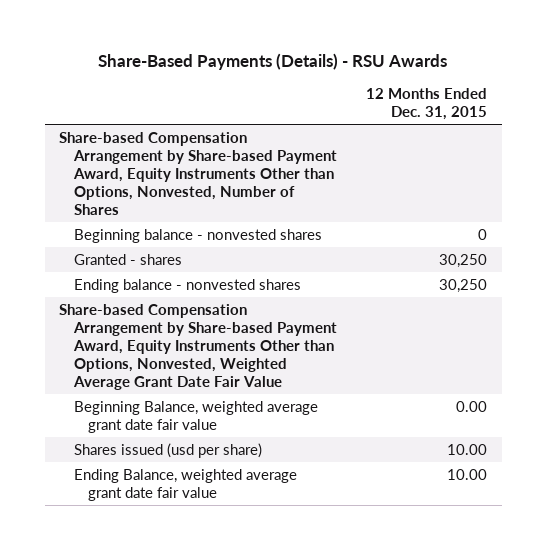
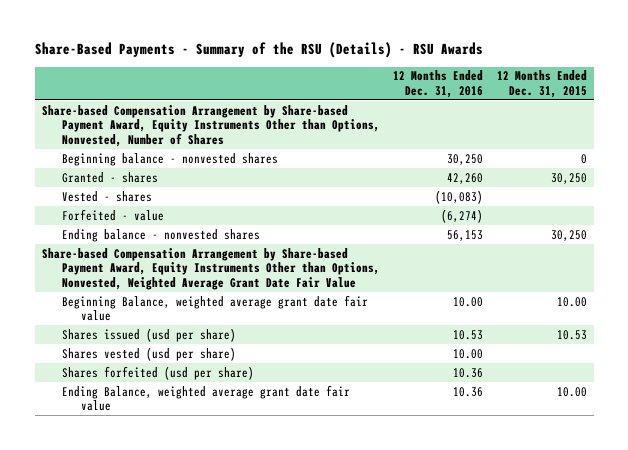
[98,53,448,71] Share-Based Payments (Details) - RSU Awards -> [34,42,483,59] Share-Based Payments - Summary of the RSU (Details) - RSU Awards
none -> [393,70,484,98] 12 Months Ended Dec. 31, 2016
none -> [61,190,152,202] Vested - shares
none -> [61,208,164,221] Forfeited - value
[456,400,488,412] 0.00 -> [556,296,587,307] 10.00
[447,443,488,455] 10.00 -> [556,329,587,340] 10.53
none -> [61,346,236,361] Shares vested (usd per share)
none -> [61,365,254,380] Shares forfeited (usd per share)

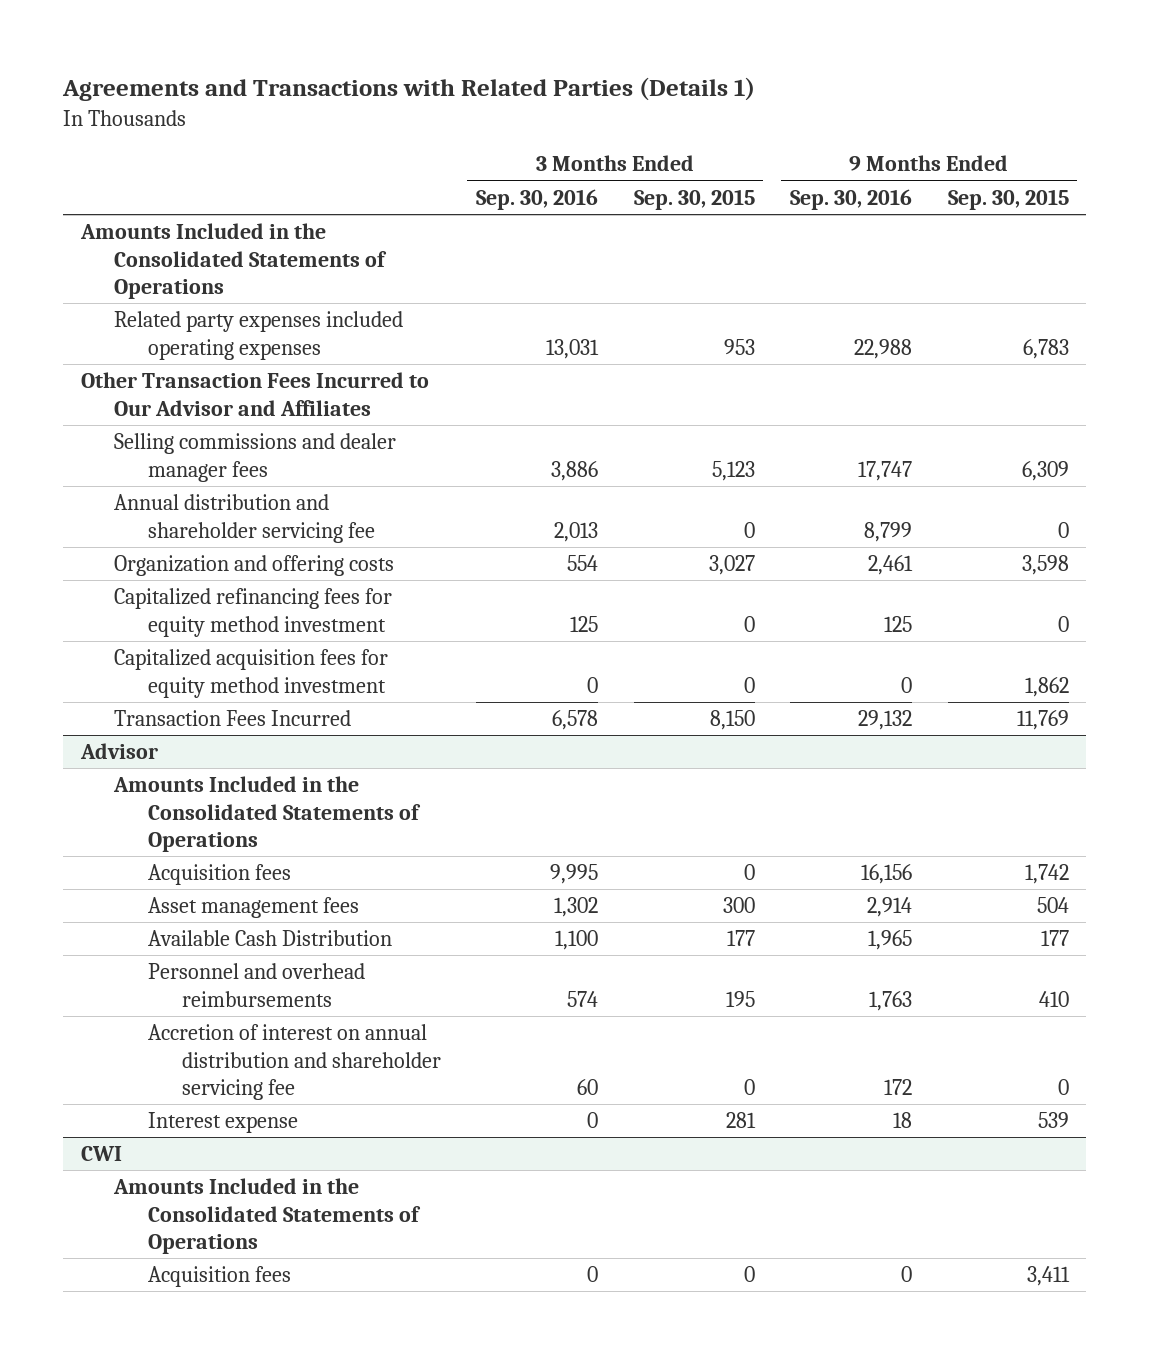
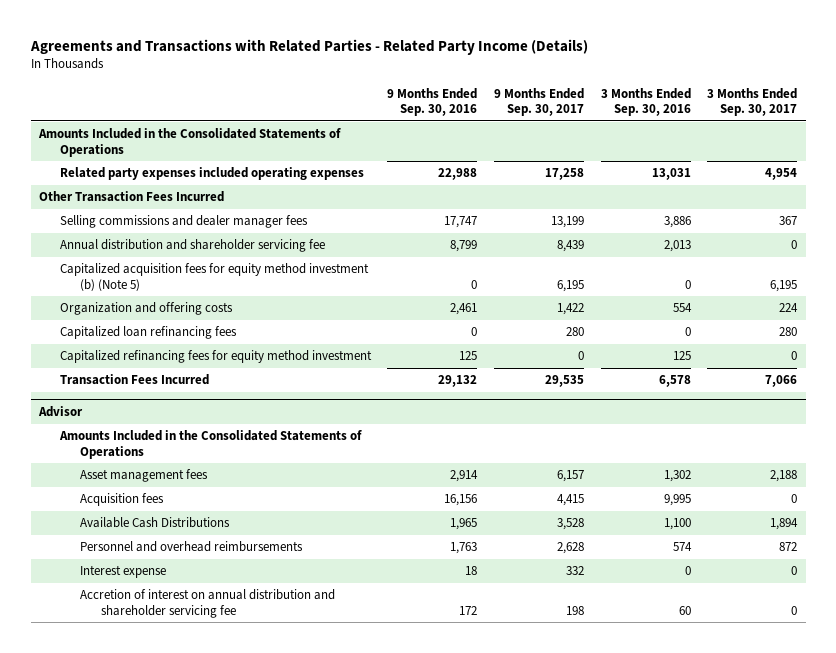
[61,77,755,102] Agreements and Transactions with Related Parties (Details 1) -> [29,38,588,55] Agreements and Transactions with Related Parties - Related Party Income (Details)
[633,188,755,210] Sep. 30, 2015 -> none
[947,188,1069,210] Sep. 30, 2015 -> none
none -> [493,87,584,116] 9 Months Ended Sep. 30, 2017
none -> [707,87,798,116] 3 Months Ended Sep. 30, 2017
[80,372,429,416] Other Transaction Fees Incurred to Our Advisor and Affiliates -> [39,191,225,203] Other Transaction Fees Incurred
none -> [59,263,369,291] Capitalized acquisition fees for equity method investment (b) (Note 5)
none -> [59,326,237,340] Capitalized loan refinancing fees
[114,649,389,698] Capitalized acquisition fees for equity method investment -> none
[147,864,291,886] Acquisition fees -> [80,493,165,507] Acquisition fees
[147,930,392,947] Available Cash Distribution -> [80,517,231,529] Available Cash Distributions
[80,1146,122,1162] CWI -> none
[113,1178,421,1255] Amounts Included in the Consolidated Statements of Operations -> none
[147,1266,291,1288] Acquisition fees -> none
[147,1024,441,1101] Accretion of interest on annual distribution and shareholder servicing fee -> [80,589,336,618] Accretion of interest on annual distribution and shareholder servicing fee

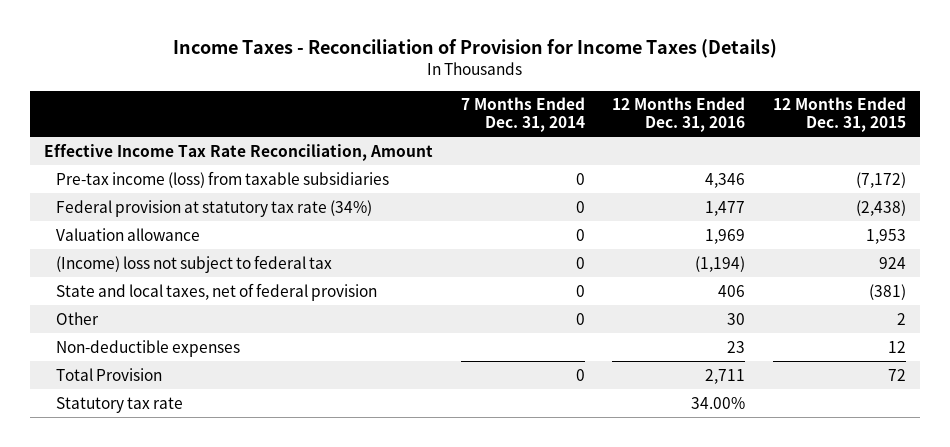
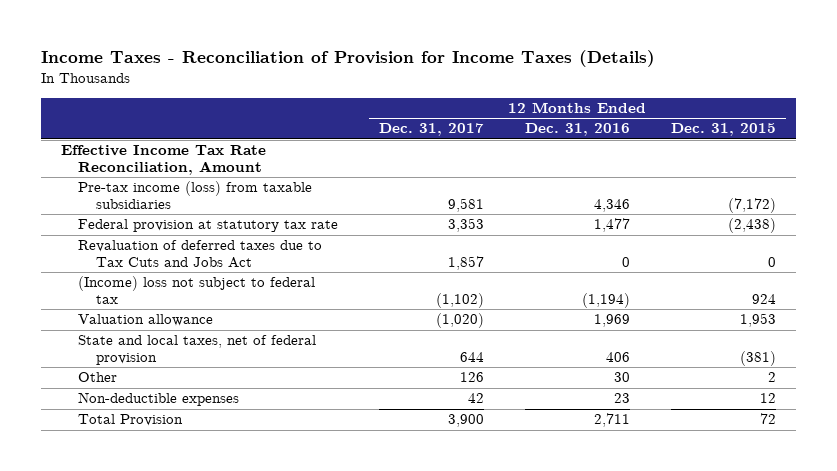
[460,97,585,133] 7 Months Ended Dec. 31, 2014 -> none
none -> [379,123,485,137] Dec. 31, 2017
[55,199,372,217] Federal provision at statutory tax rate (34%) -> [78,219,339,233] Federal provision at statutory tax rate
none -> [78,240,323,269] Revaluation of deferred taxes due to Tax Cuts and Jobs Act
[55,227,200,241] Valuation allowance -> [78,314,214,327] Valuation allowance
[55,396,183,413] Statutory tax rate -> none

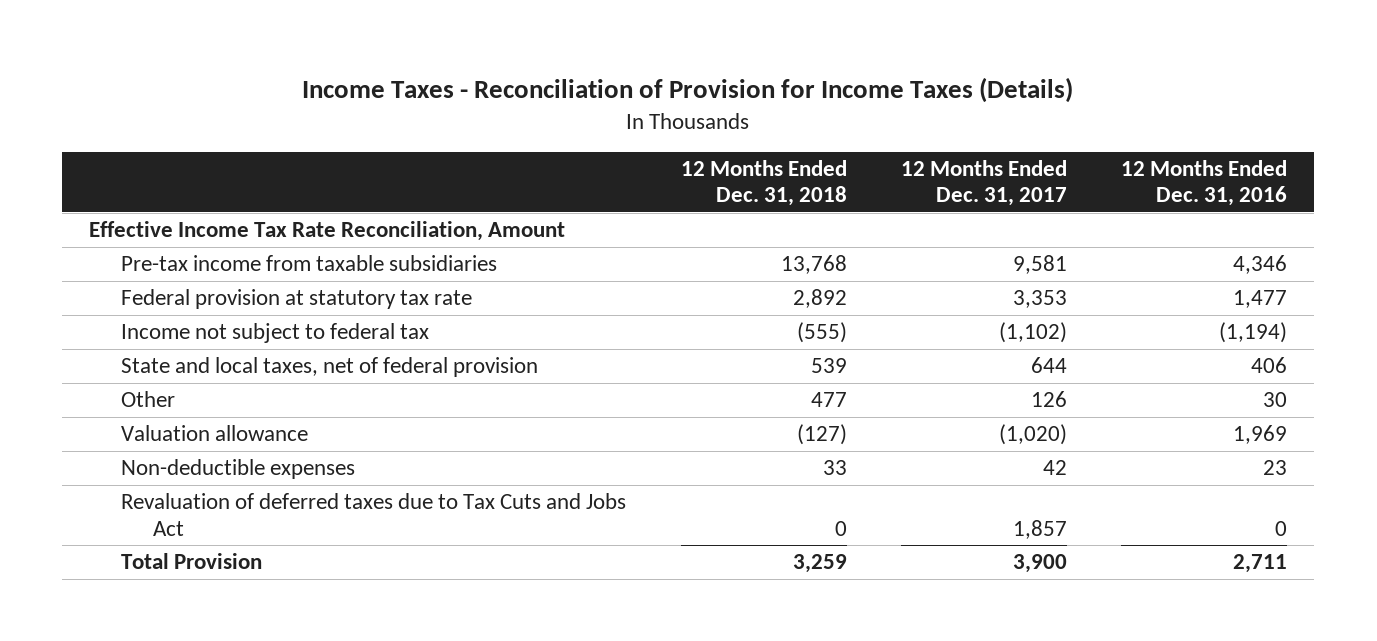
[670,123,776,137] Dec. 31, 2015 -> none
none -> [680,159,847,207] 12 Months Ended Dec. 31, 2018
[78,181,313,210] Pre-tax income (loss) from taxable subsidiaries -> [121,255,498,272] Pre-tax income from taxable subsidiaries
[78,276,316,305] (Income) loss not subject to federal tax -> [121,323,430,344] Income not subject to federal tax
[78,314,214,327] Valuation allowance -> [121,425,309,442] Valuation allowance
[78,240,323,269] Revaluation of deferred taxes due to Tax Cuts and Jobs Act -> [121,493,627,536] Revaluation of deferred taxes due to Tax Cuts and Jobs Act

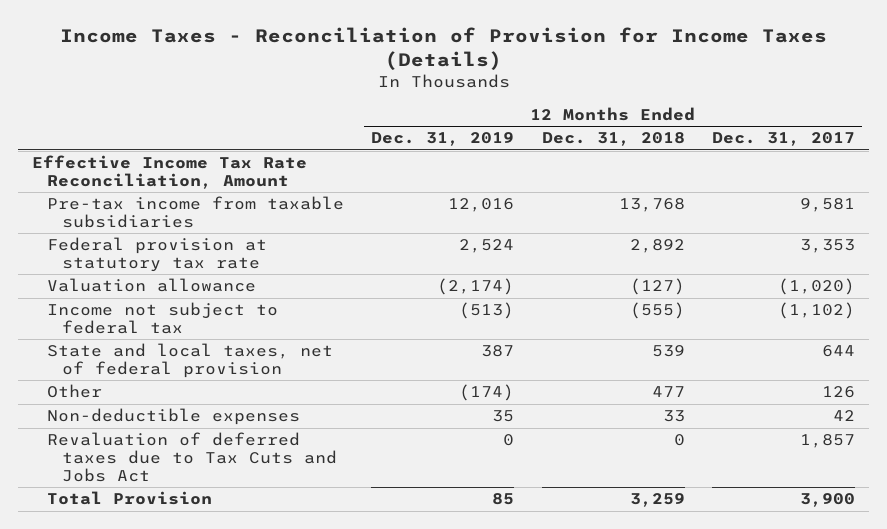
[1121,159,1288,207] 12 Months Ended Dec. 31, 2016 -> none
none -> [371,132,515,147] Dec. 31, 2019
[121,425,309,442] Valuation allowance -> [46,278,256,293] Valuation allowance

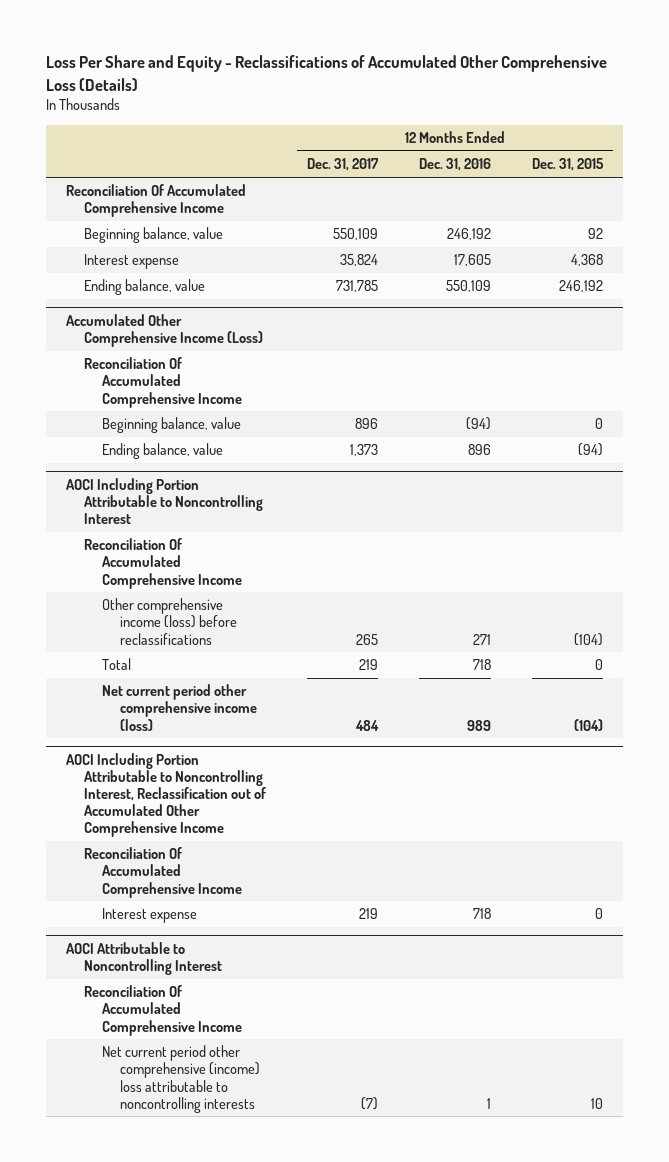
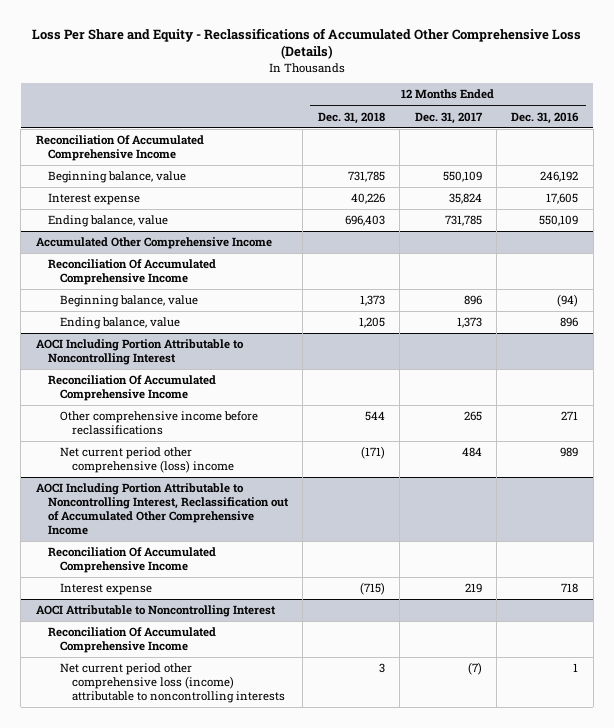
[531,158,604,172] Dec. 31, 2015 -> none
none -> [317,111,385,124] Dec. 31, 2018
[66,313,264,347] Accumulated Other Comprehensive Income (Loss) -> [35,237,272,250] Accumulated Other Comprehensive Income
[102,658,132,671] Total -> none
[102,598,237,645] Other comprehensive income (loss) before reclassifications -> [59,411,258,435] Other comprehensive income before reclassifications
[102,684,257,731] Net current period other comprehensive income (loss) -> [59,447,235,473] Net current period other comprehensive (loss) income
[102,1045,260,1113] Net current period other comprehensive (income) loss attributable to noncontrolling interests -> [59,663,286,703] Net current period other comprehensive loss (income) attributable to noncontrolling interests

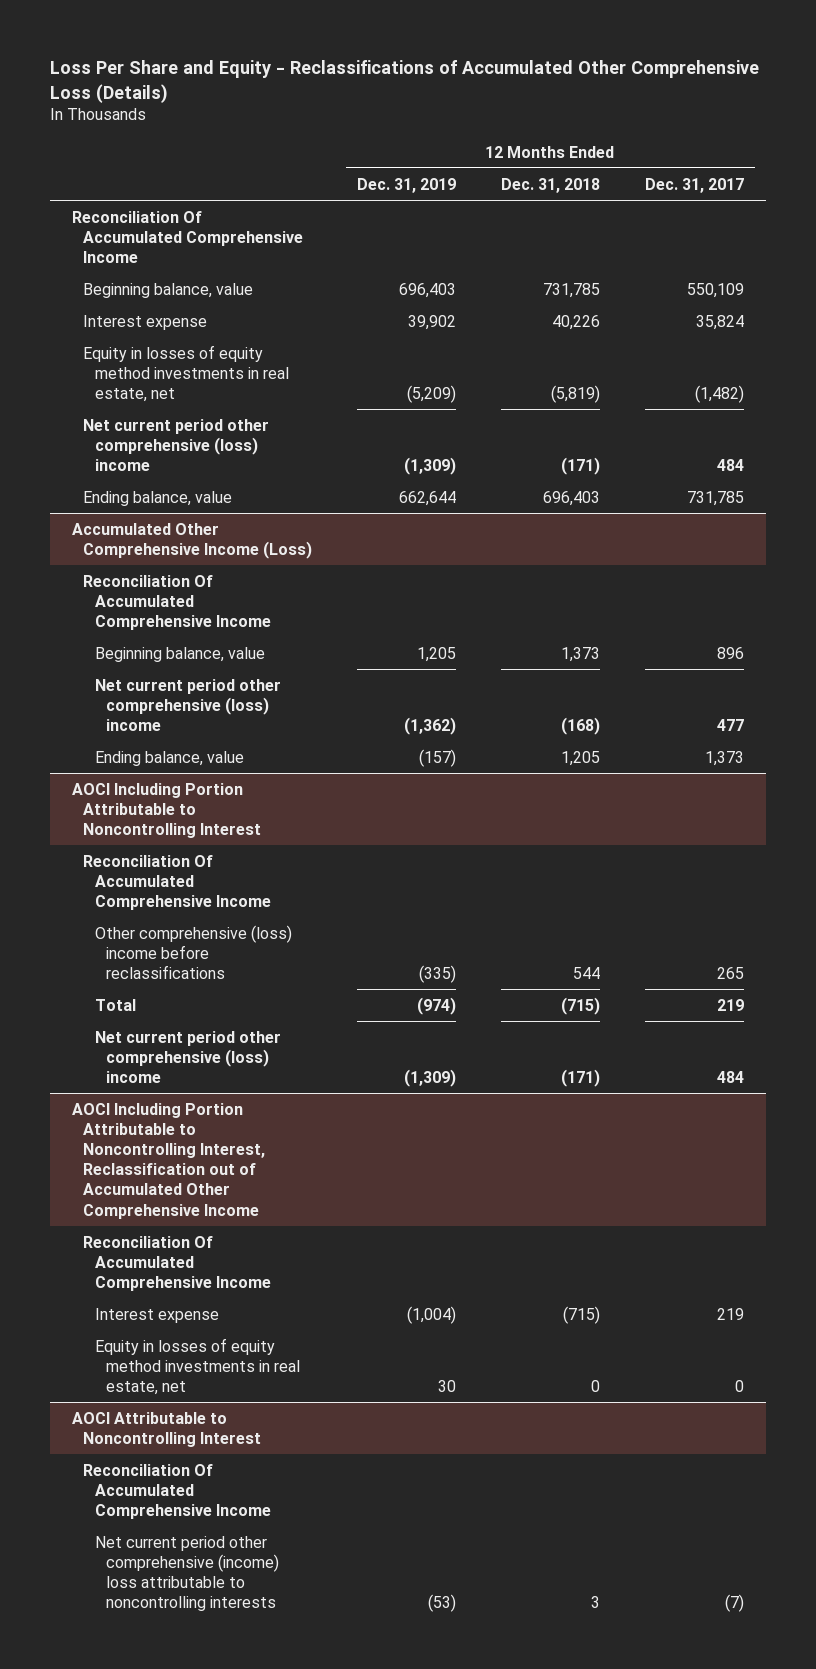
[511,111,580,124] Dec. 31, 2016 -> none
none -> [357,177,457,193] Dec. 31, 2019
none -> [83,344,289,403] Equity in losses of equity method investments in real estate, net
none -> [83,418,270,472] Net current period other comprehensive (loss) income
[35,237,272,250] Accumulated Other Comprehensive Income -> [72,522,313,559] Accumulated Other Comprehensive Income (Loss)
none -> [94,678,281,732] Net current period other comprehensive (loss) income
[59,411,258,435] Other comprehensive income before reclassifications -> [94,924,292,980] Other comprehensive (loss) income before reclassifications
none -> [94,998,136,1011] Total
none -> [94,1337,301,1396] Equity in losses of equity method investments in real estate, net
[59,663,286,703] Net current period other comprehensive loss (income) attributable to noncontrolling interests -> [94,1535,280,1612] Net current period other comprehensive (income) loss attributable to noncontrolling interests

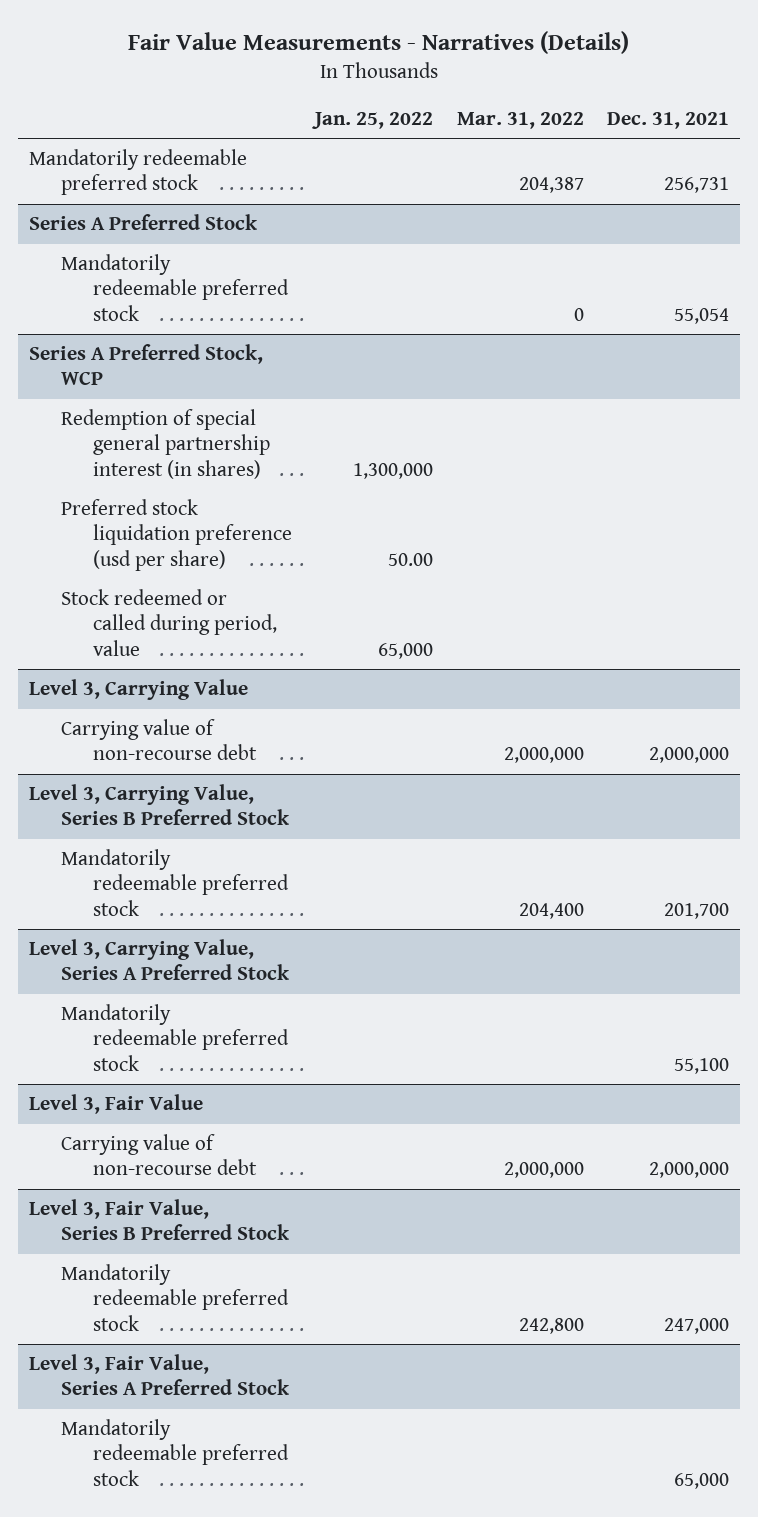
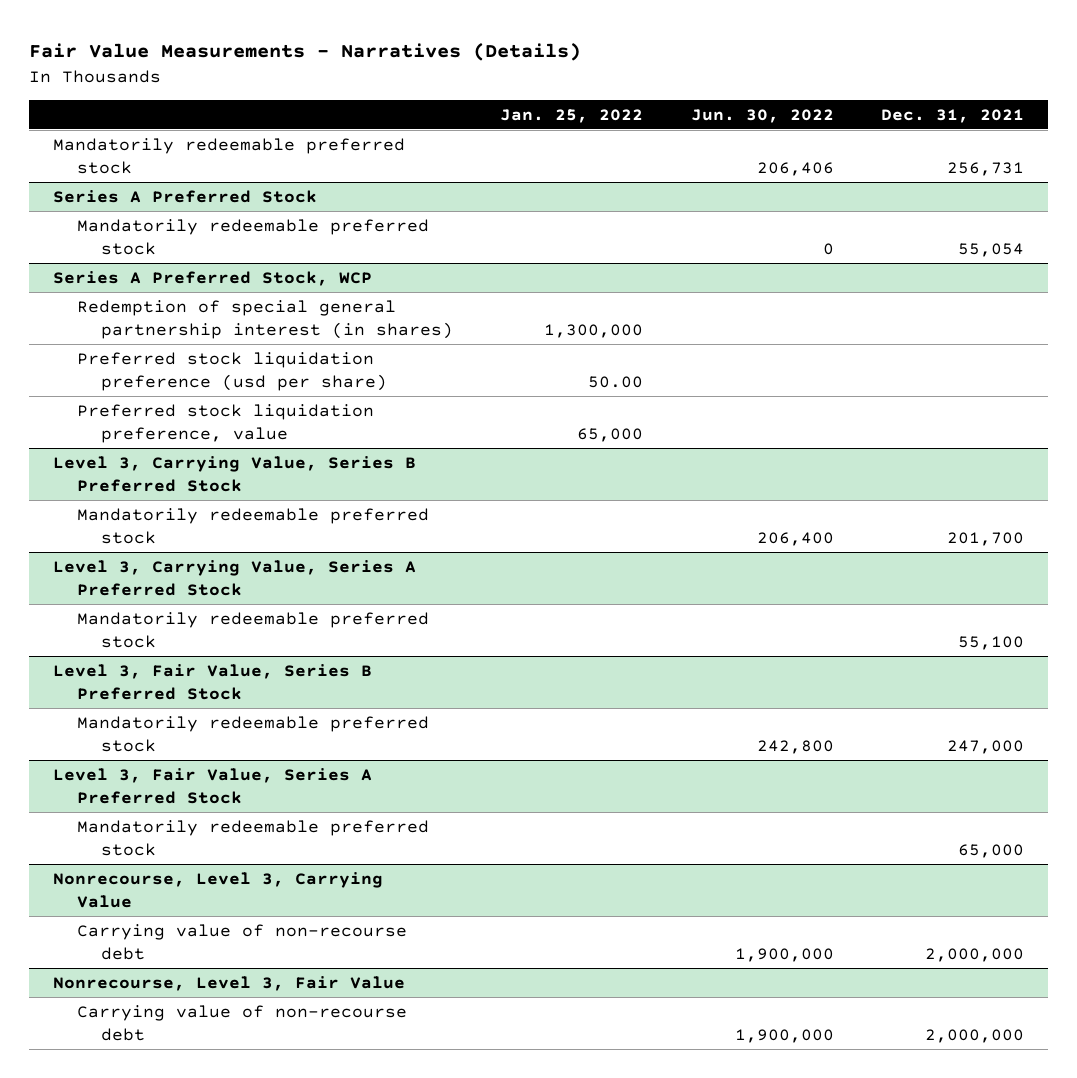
[456,111,584,129] Mar. 31, 2022 -> none
none -> [690,108,834,123] Jun. 30, 2022
[29,679,249,701] Level 3, Carrying Value -> none
[61,719,258,761] Carrying value of non-recourse debt -> none
[61,589,278,656] Stock redeemed or called during period, value -> [77,403,375,443] Preferred stock liquidation preference, value
[29,1094,204,1115] Level 3, Fair Value -> none
[61,1134,258,1176] Carrying value of non-recourse debt -> none
none -> [53,871,384,908] Nonrecourse, Level 3, Carrying Value
none -> [77,923,408,960] Carrying value of non-recourse debt
none -> [53,975,406,991] Nonrecourse, Level 3, Fair Value
none -> [77,1004,408,1041] Carrying value of non-recourse debt

